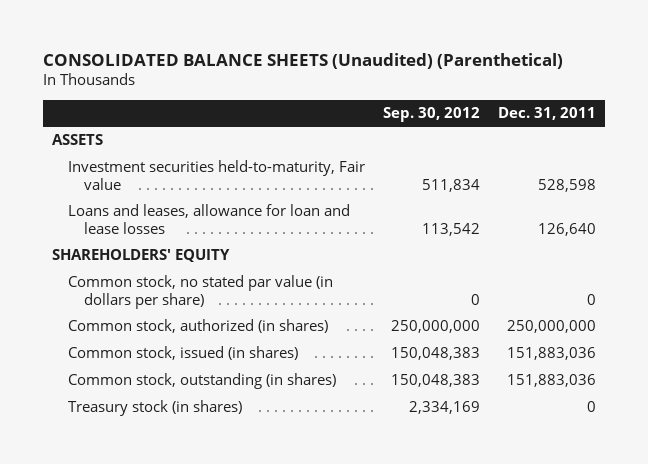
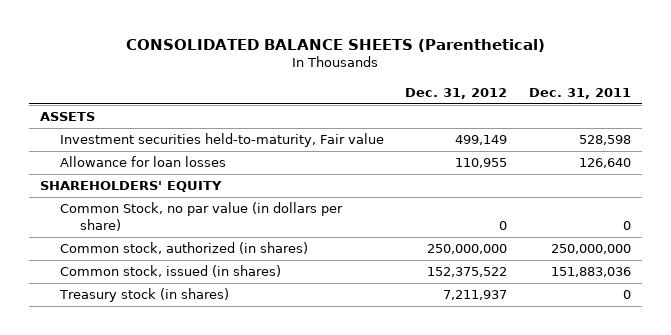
[43,52,564,69] CONSOLIDATED BALANCE SHEETS (Unaudited) (Parenthetical) -> [126,38,546,52] CONSOLIDATED BALANCE SHEETS (Parenthetical)
[383,107,481,123] Sep. 30, 2012 -> none
none -> [405,87,508,99] Dec. 31, 2012
[68,204,351,234] Loans and leases, allowance for loan and lease losses -> [59,156,226,168] Allowance for loan losses
[68,275,334,309] Common stock, no stated par value (in dollars per share) -> [59,202,343,231] Common Stock, no par value (in dollars per share)
[68,373,337,390] Common stock, outstanding (in shares) -> none

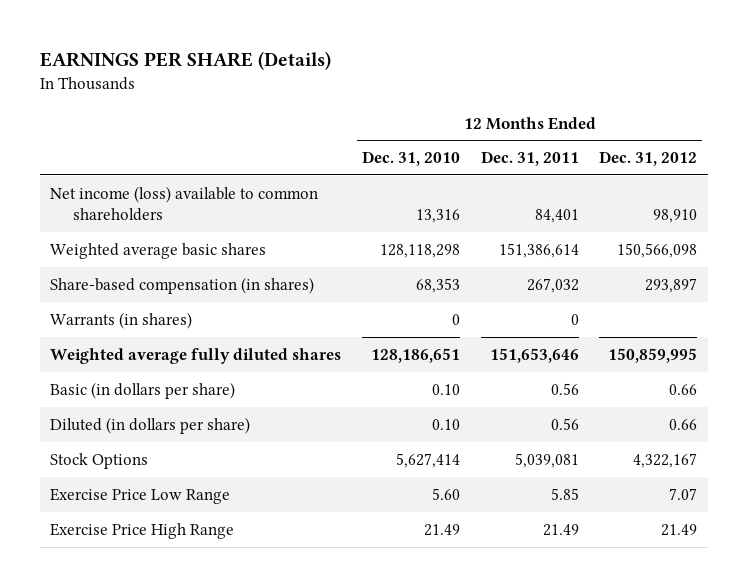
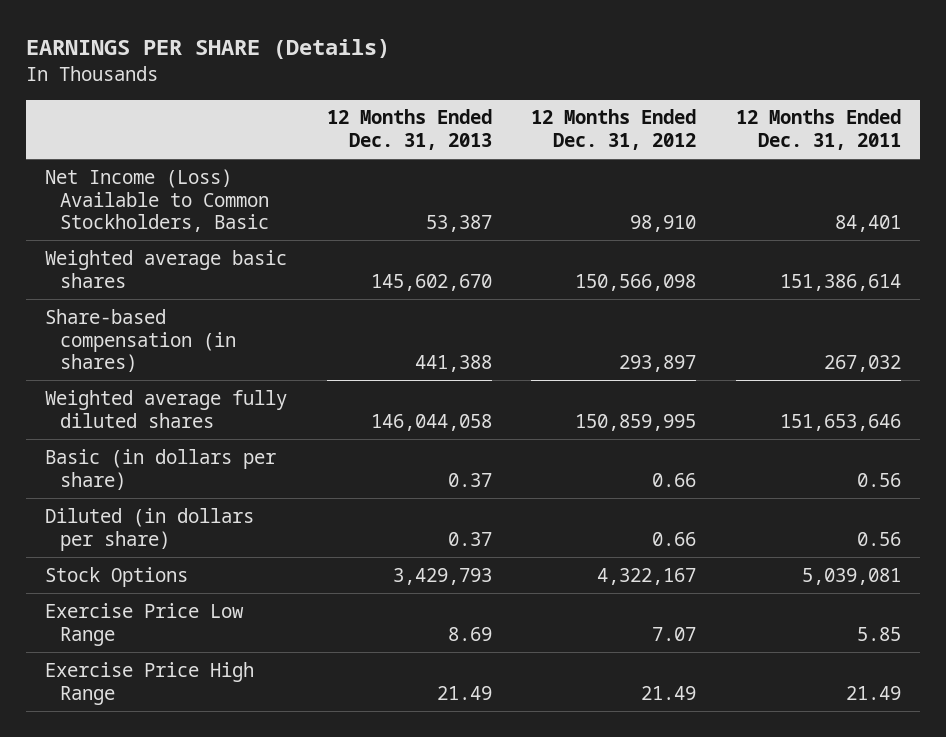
[361,151,460,167] Dec. 31, 2010 -> none
none -> [326,109,492,151] 12 Months Ended Dec. 31, 2013
[50,185,319,222] Net income (loss) available to common shareholders -> [45,168,270,233] Net Income (Loss) Available to Common Stockholders, Basic
[50,311,193,329] Warrants (in shares) -> none

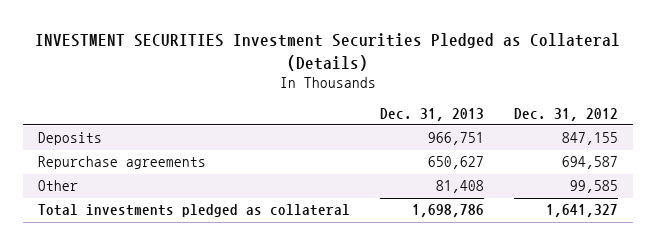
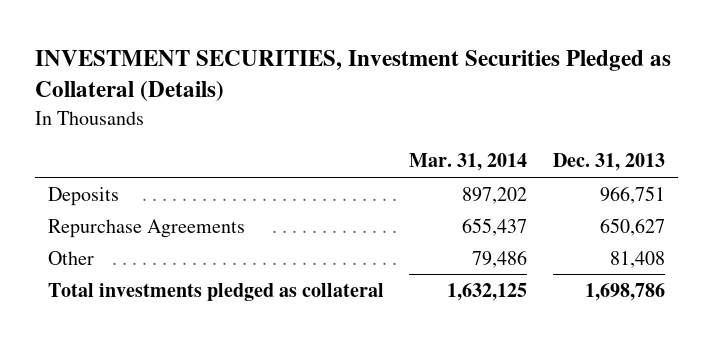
[34,33,620,71] INVESTMENT SECURITIES Investment Securities Pledged as Collateral (Details) -> [35,50,672,102] INVESTMENT SECURITIES, Investment Securities Pledged as Collateral (Details)
[514,107,619,121] Dec. 31, 2012 -> none
none -> [409,153,528,172] Mar. 31, 2014
[37,156,206,170] Repurchase agreements -> [47,218,245,238] Repurchase Agreements

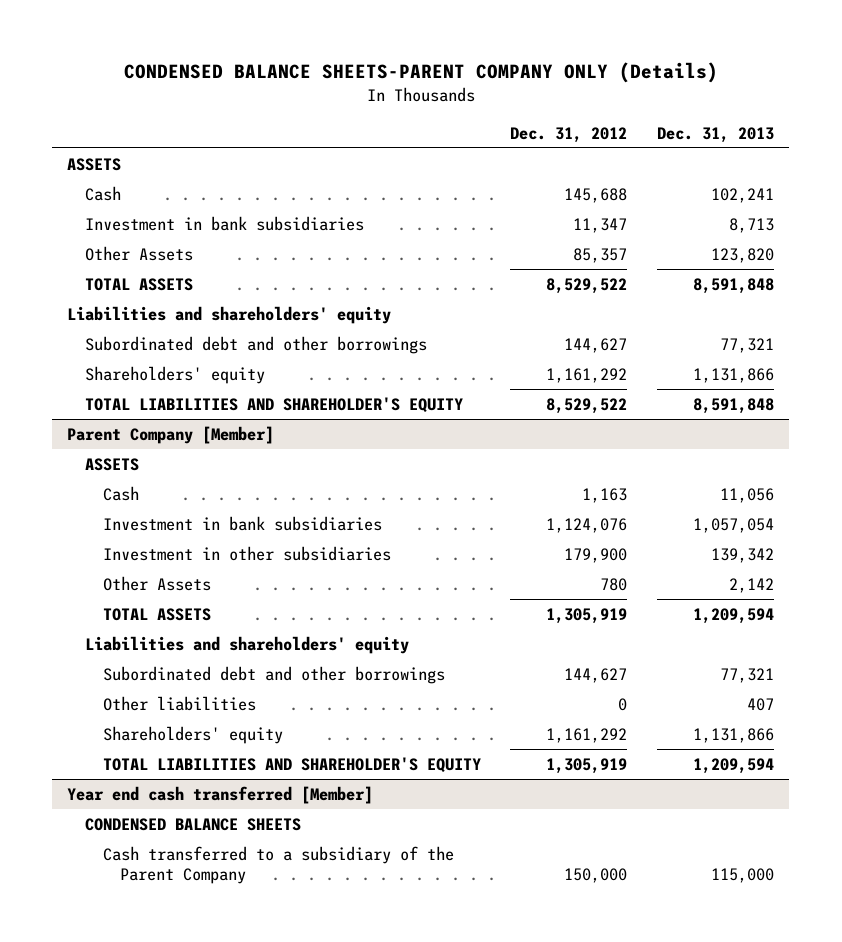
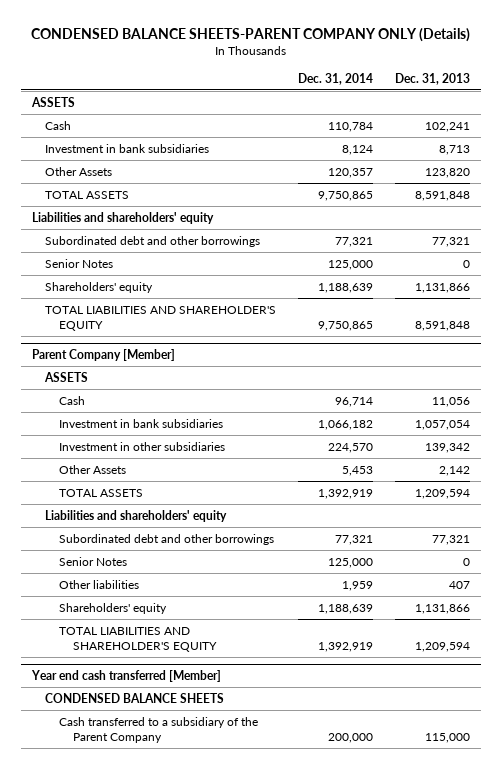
[510,126,628,143] Dec. 31, 2012 -> none
none -> [298,72,374,85] Dec. 31, 2014
none -> [45,258,114,268] Senior Notes
none -> [58,556,127,566] Senior Notes

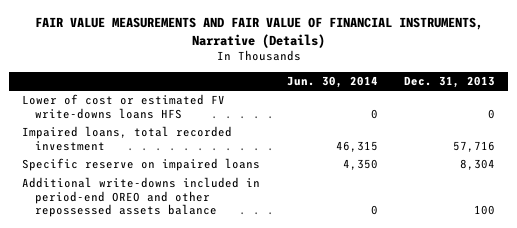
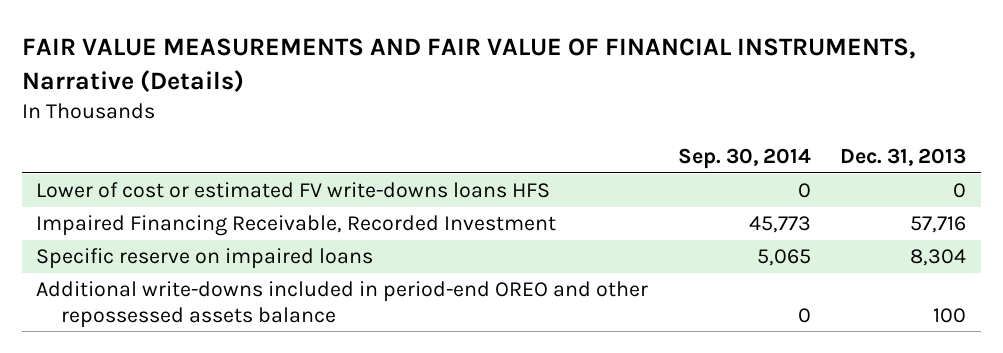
[286,76,378,89] Jun. 30, 2014 -> none
none -> [677,148,811,170] Sep. 30, 2014
[22,126,233,151] Impaired loans, total recorded investment -> [36,215,557,237] Impaired Financing Receivable, Recorded Investment

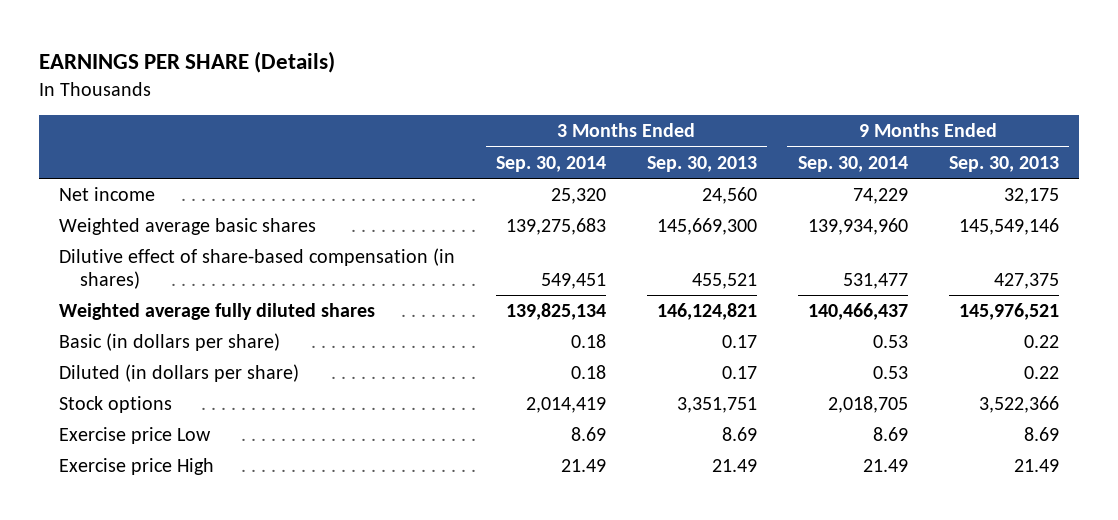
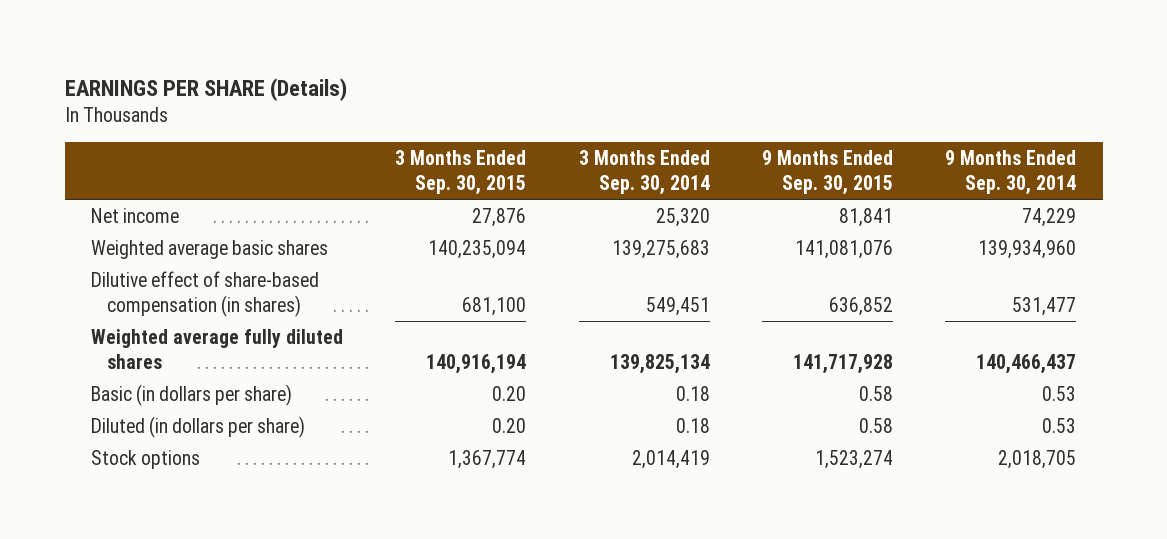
[646,155,757,172] Sep. 30, 2013 -> none
[948,155,1059,172] Sep. 30, 2013 -> none
none -> [395,149,527,196] 3 Months Ended Sep. 30, 2015
none -> [762,149,894,196] 9 Months Ended Sep. 30, 2015
[59,427,212,445] Exercise price Low -> none
[59,458,215,476] Exercise price High -> none

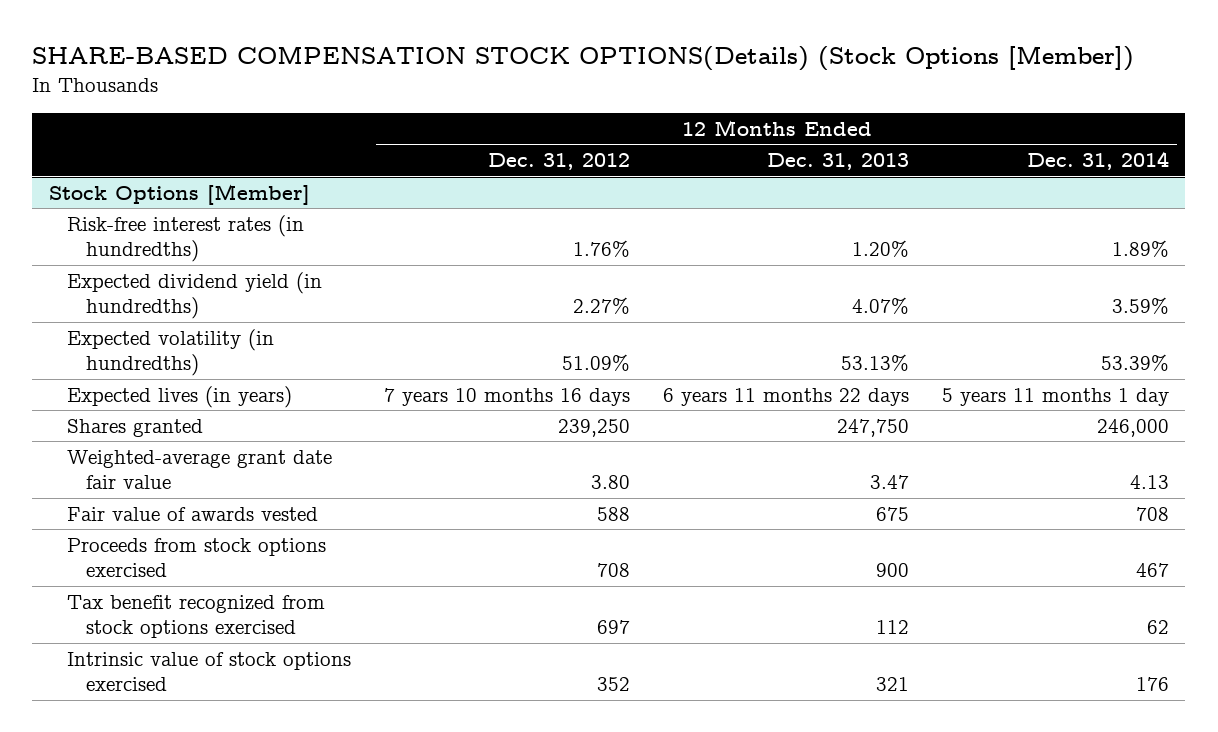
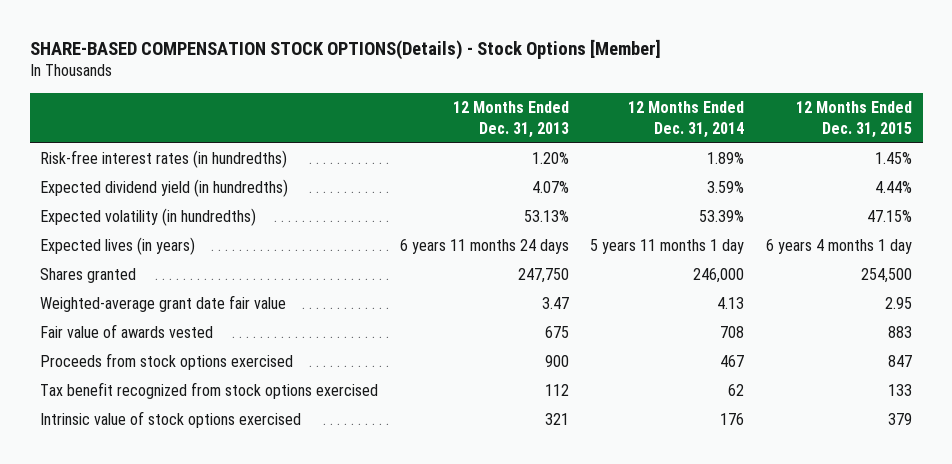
[32,46,1135,72] SHARE-BASED COMPENSATION STOCK OPTIONS(Details) (Stock Options [Member]) -> [29,38,661,60] SHARE-BASED COMPENSATION STOCK OPTIONS(Details) - Stock Options [Member]
[488,153,631,171] Dec. 31, 2012 -> none
none -> [795,100,912,138] 12 Months Ended Dec. 31, 2015
[48,183,310,205] Stock Options [Member] -> none
[663,387,910,406] 6 years 11 months 22 days -> [399,239,569,255] 6 years 11 months 24 days

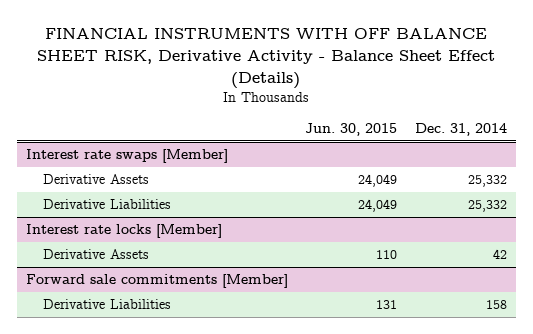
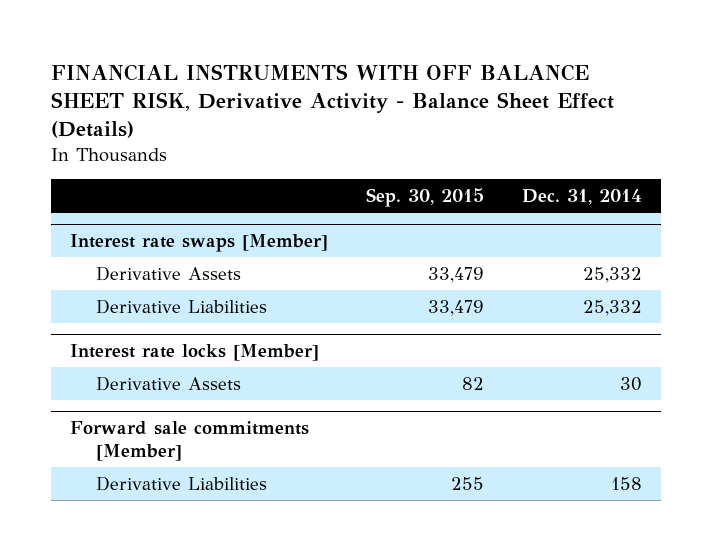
[305,123,398,137] Jun. 30, 2015 -> none
none -> [366,188,485,208] Sep. 30, 2015
[492,249,507,260] 42 -> [620,376,643,391] 30

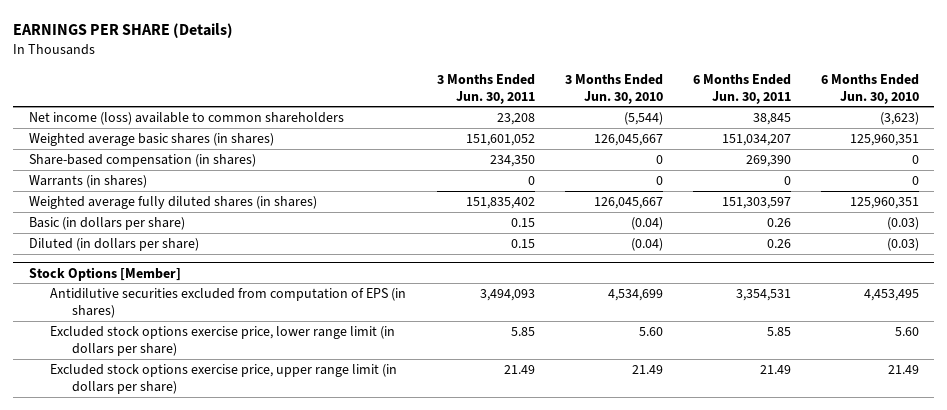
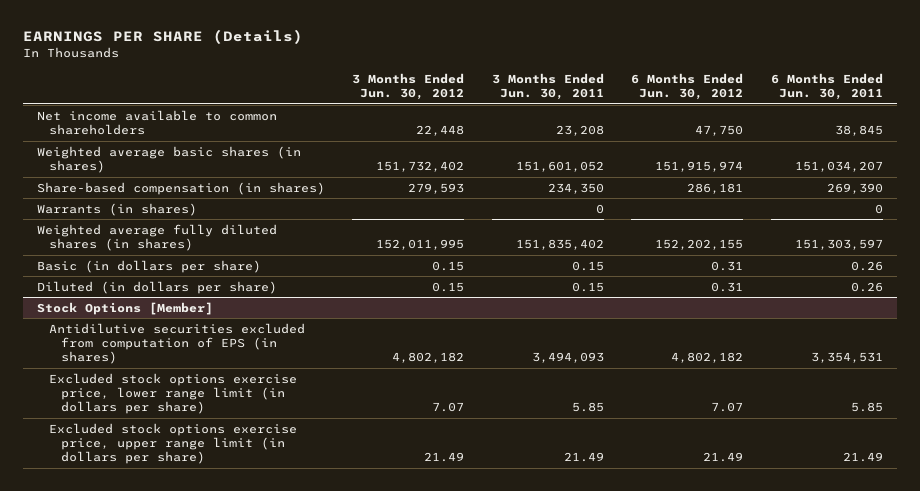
[564,73,663,104] 3 Months Ended Jun. 30, 2010 -> none
[820,73,919,104] 6 Months Ended Jun. 30, 2010 -> none
none -> [352,72,465,101] 3 Months Ended Jun. 30, 2012
none -> [631,72,744,101] 6 Months Ended Jun. 30, 2012
[28,112,344,126] Net income (loss) available to common shareholders -> [36,109,277,135] Net income available to common shareholders

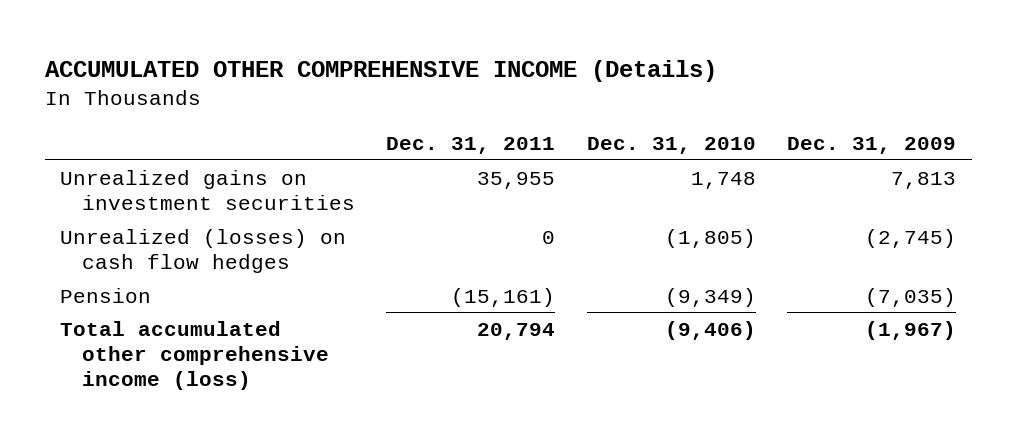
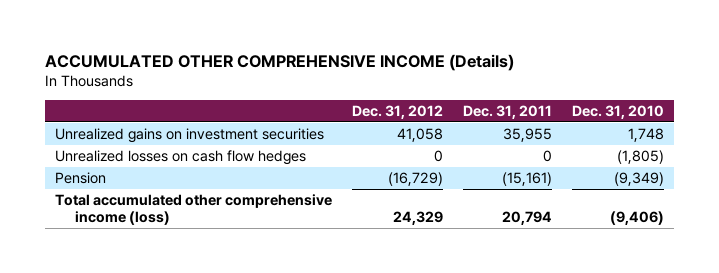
[787,136,957,154] Dec. 31, 2009 -> none
none -> [351,105,443,120] Dec. 31, 2012
[60,228,347,273] Unrealized (losses) on cash flow hedges -> [54,149,306,165] Unrealized losses on cash flow hedges

